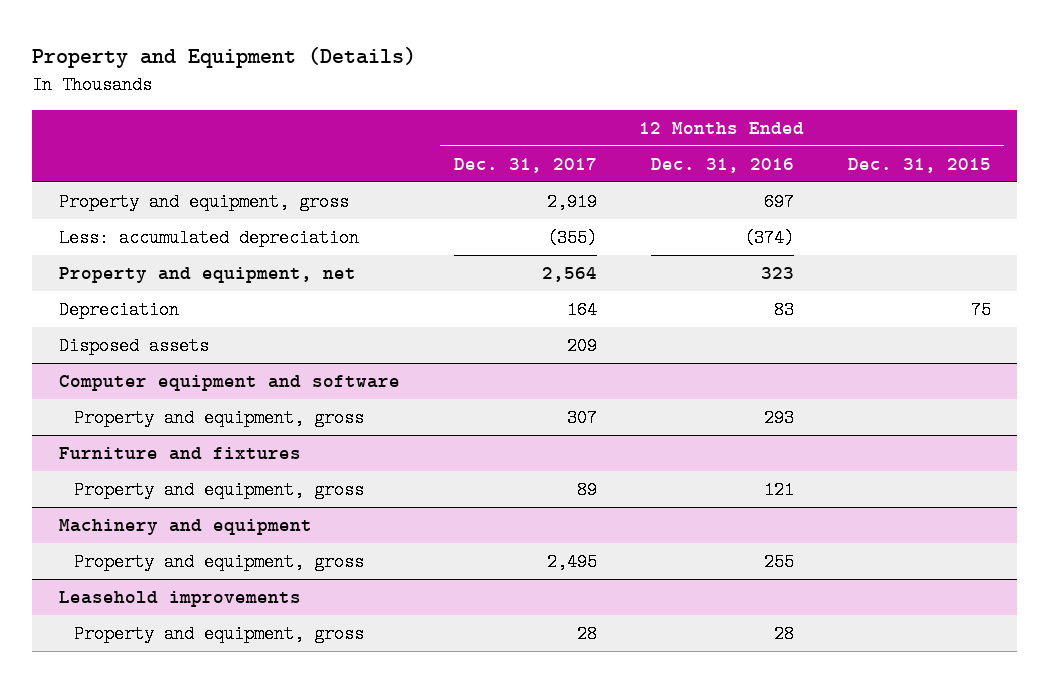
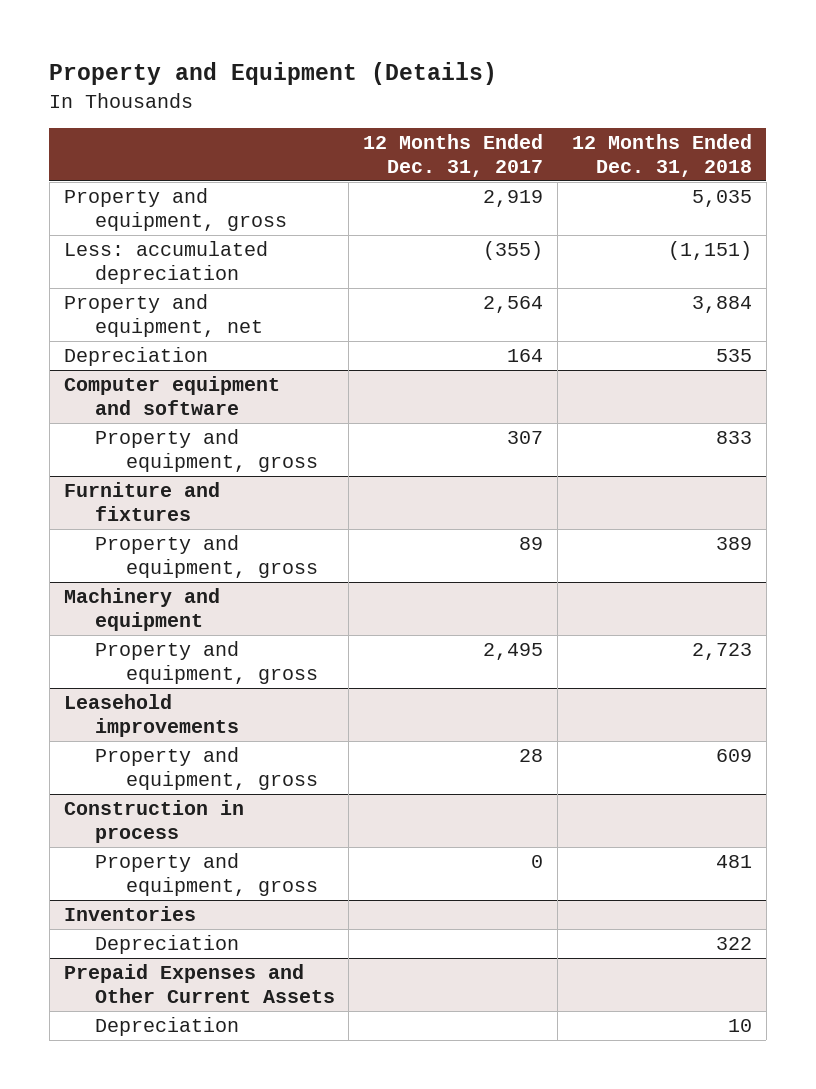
[650,157,794,173] Dec. 31, 2016 -> none
[847,157,991,173] Dec. 31, 2015 -> none
none -> [571,134,752,177] 12 Months Ended Dec. 31, 2018
[58,336,209,355] Disposed assets -> none
none -> [63,800,244,843] Construction in process
none -> [94,853,318,896] Property and equipment, gross
none -> [63,906,196,922] Inventories
none -> [94,935,239,955] Depreciation
none -> [63,964,335,1003] Prepaid Expenses and Other Current Assets
none -> [94,1017,239,1037] Depreciation

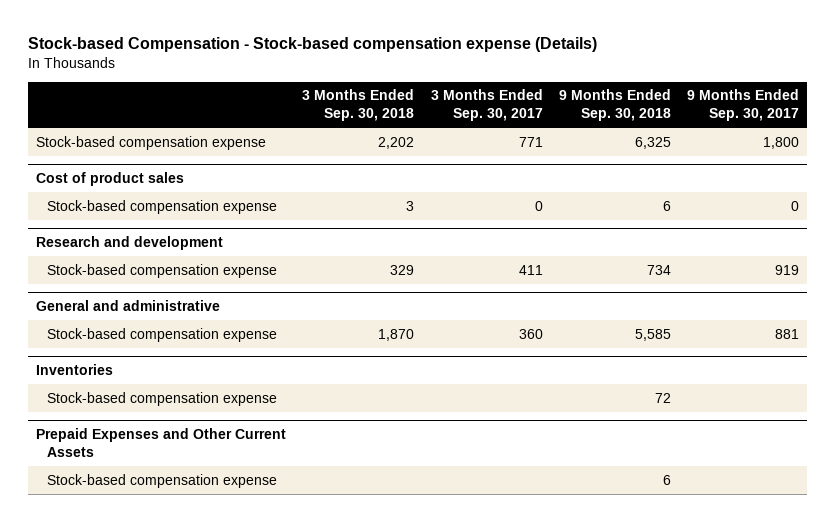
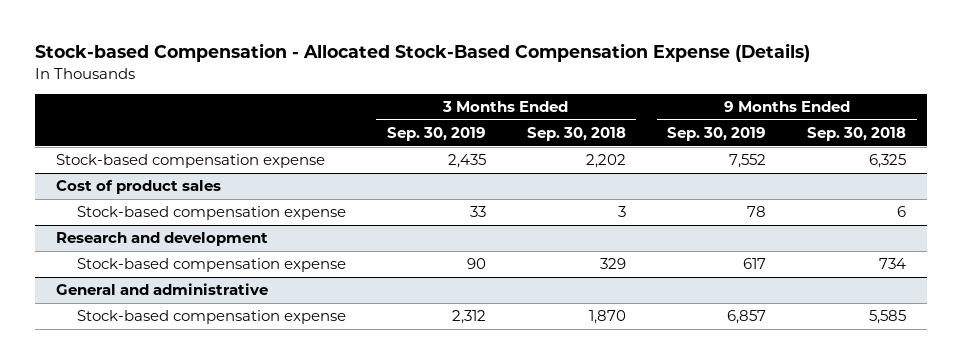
[27,37,597,53] Stock-based Compensation - Stock-based compensation expense (Details) -> [34,43,810,63] Stock-based Compensation - Allocated Stock-Based Compensation Expense (Details)
[430,89,543,122] 3 Months Ended Sep. 30, 2017 -> none
[687,89,800,122] 9 Months Ended Sep. 30, 2017 -> none
none -> [386,127,486,142] Sep. 30, 2019
none -> [667,127,767,142] Sep. 30, 2019
[36,364,114,376] Inventories -> none
[47,391,278,406] Stock-based compensation expense -> none
[36,428,287,458] Prepaid Expenses and Other Current Assets -> none
[47,473,278,488] Stock-based compensation expense -> none

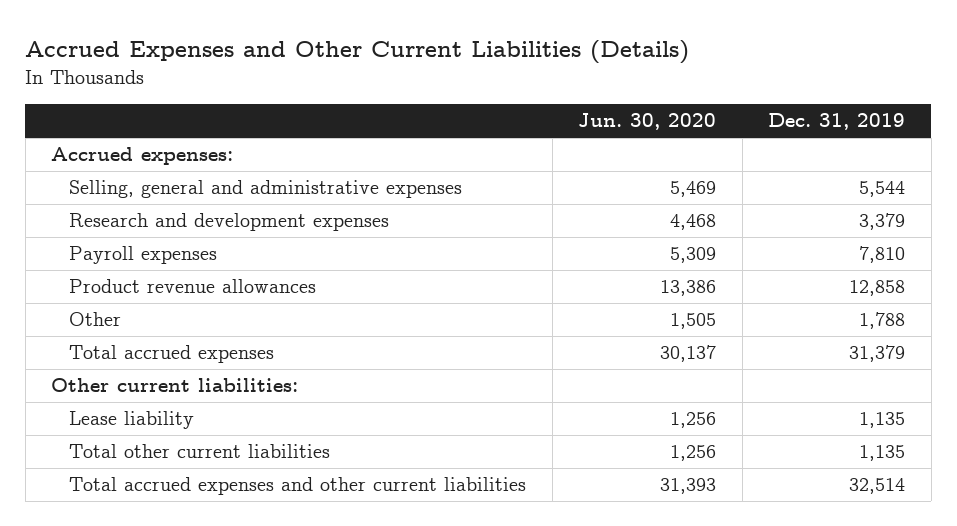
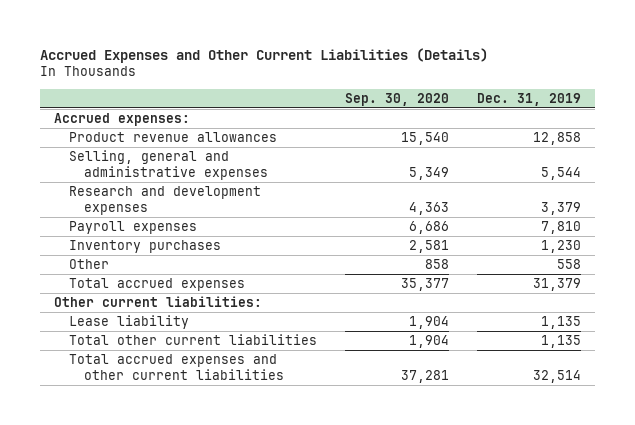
[578,113,717,131] Jun. 30, 2020 -> none
none -> [345,92,450,106] Sep. 30, 2020
[69,279,317,294] Product revenue allowances -> [69,132,278,143] Product revenue allowances
none -> [69,240,222,254] Inventory purchases
[859,312,906,330] 1,788 -> [556,259,581,270] 558

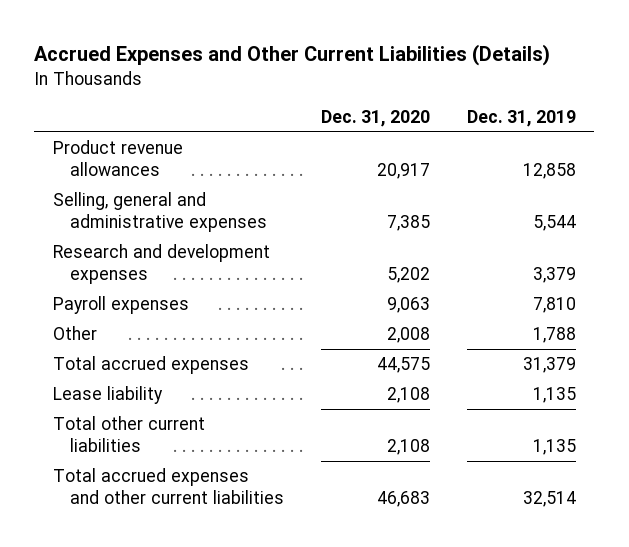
[345,92,450,106] Sep. 30, 2020 -> none
none -> [321,110,431,128] Dec. 31, 2020
[54,113,191,127] Accrued expenses: -> none
[69,240,222,254] Inventory purchases -> none
[556,259,581,270] 558 -> [533,326,577,343] 1,788
[54,296,263,308] Other current liabilities: -> none

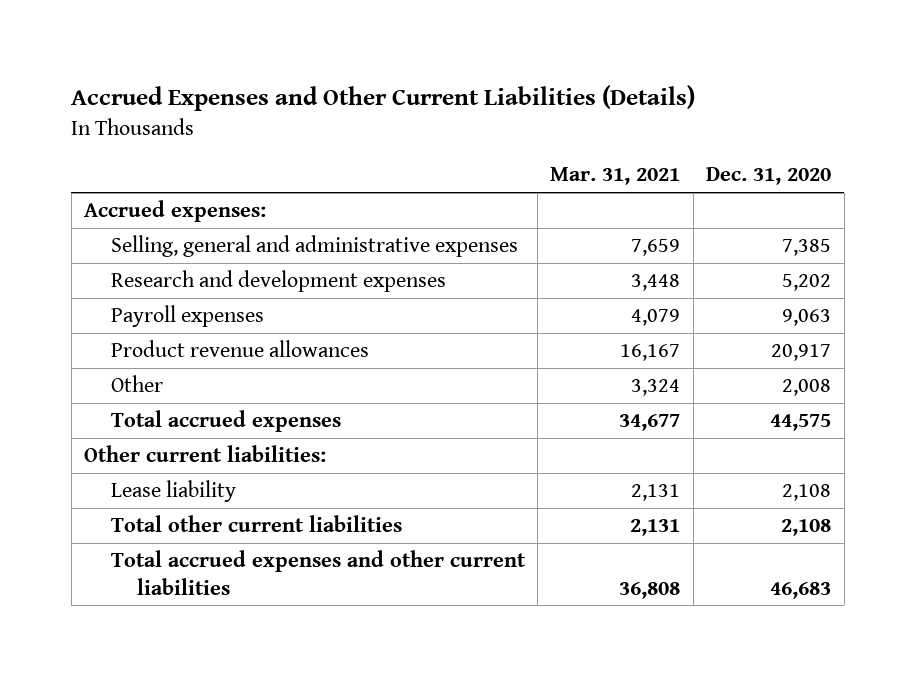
[467,110,577,128] Dec. 31, 2019 -> none
none -> [550,167,681,186] Mar. 31, 2021
none -> [84,200,267,223] Accrued expenses:
[52,139,183,176] Product revenue allowances -> [110,340,369,358] Product revenue allowances
none -> [84,445,327,463] Other current liabilities:

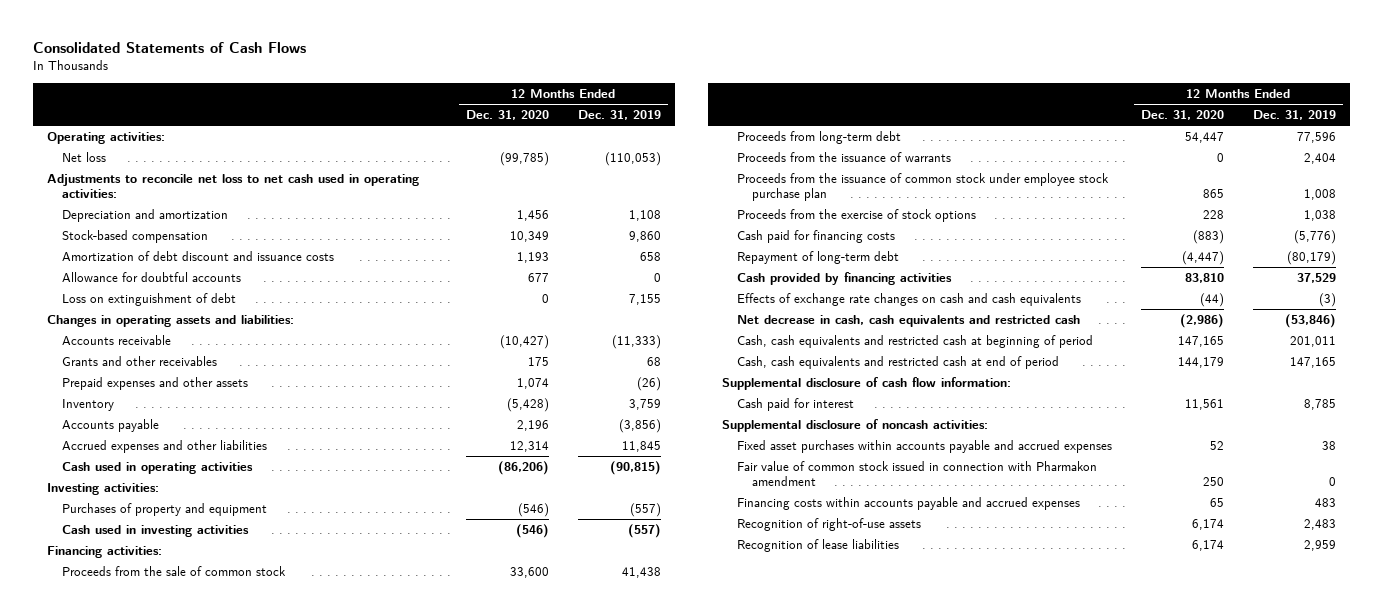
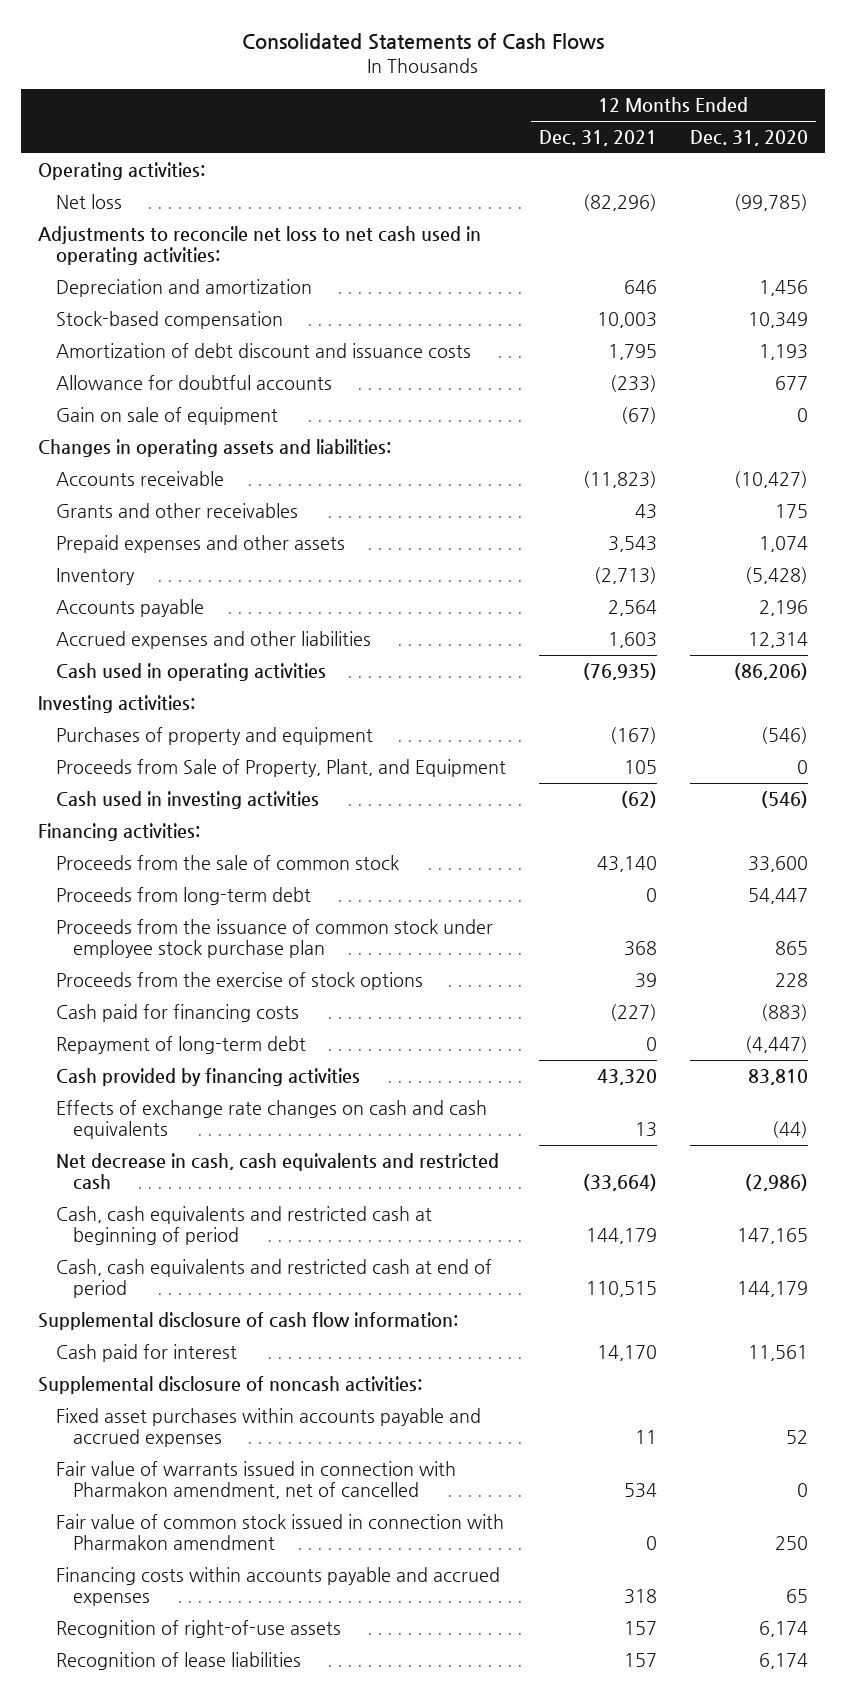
[577,110,661,121] Dec. 31, 2019 -> none
none -> [538,130,657,147] Dec. 31, 2021
[61,292,236,306] Loss on extinguishment of debt -> none
none -> [55,406,278,425] Gain on sale of equipment
none -> [55,758,506,777] Proceeds from Sale of Property, Plant, and Equipment
[737,151,952,162] Proceeds from the issuance of warrants -> none
none -> [55,1460,456,1499] Fair value of warrants issued in connection with Pharmakon amendment, net of cancelled

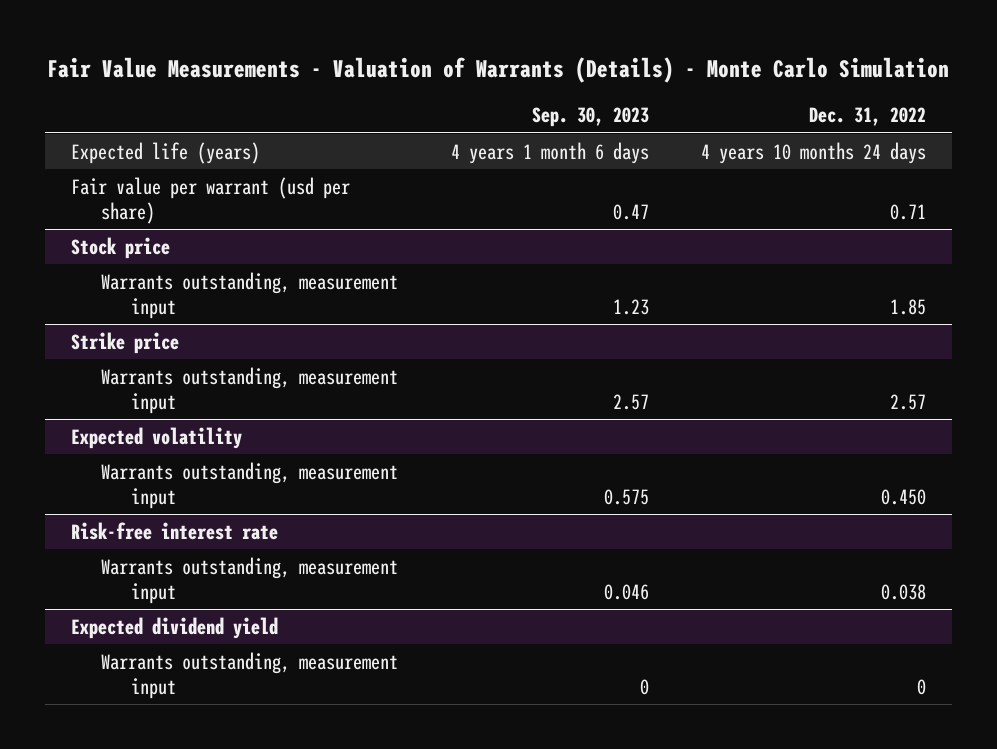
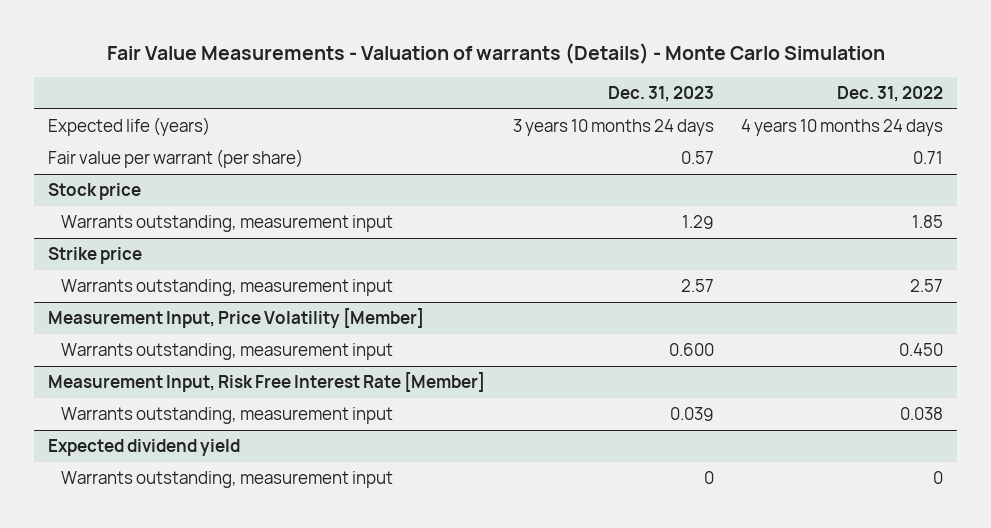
[47,56,950,83] Fair Value Measurements - Valuation of Warrants (Details) - Monte Carlo Simulation -> [106,43,885,65] Fair Value Measurements - Valuation of warrants (Details) - Monte Carlo Simulation
[531,107,649,128] Sep. 30, 2023 -> none
none -> [607,86,714,103] Dec. 31, 2023
[70,176,350,225] Fair value per warrant (usd per share) -> [47,149,303,169] Fair value per warrant (per share)
[70,426,242,449] Expected volatility -> [47,308,424,329] Measurement Input, Price Volatility [Member]
[70,521,278,540] Risk-free interest rate -> [47,372,485,393] Measurement Input, Risk Free Interest Rate [Member]

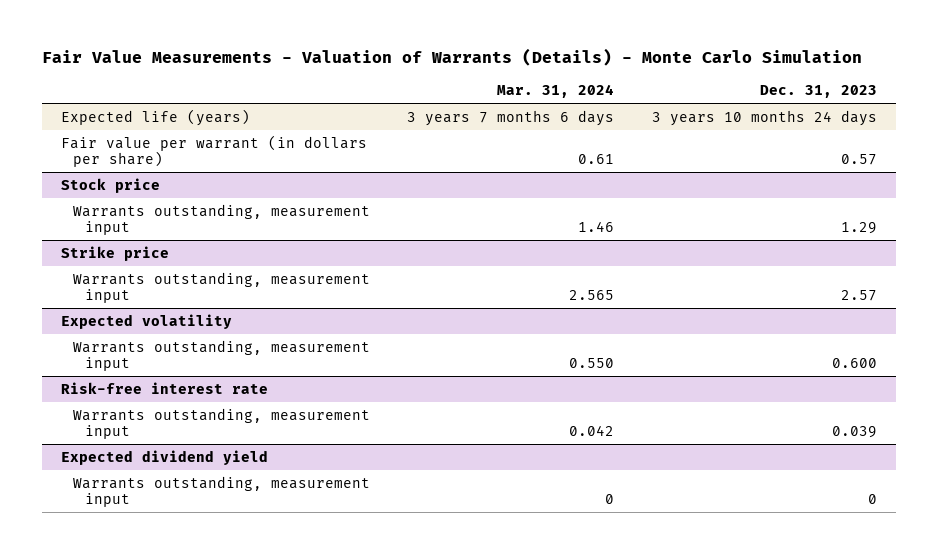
[106,43,885,65] Fair Value Measurements - Valuation of warrants (Details) - Monte Carlo Simulation -> [41,48,862,67] Fair Value Measurements - Valuation of Warrants (Details) - Monte Carlo Simulation
[837,86,944,103] Dec. 31, 2022 -> none
none -> [497,84,615,99] Mar. 31, 2024
[47,149,303,169] Fair value per warrant (per share) -> [60,134,367,168] Fair value per warrant (in dollars per share)
[47,308,424,329] Measurement Input, Price Volatility [Member] -> [60,313,232,329] Expected volatility
[47,372,485,393] Measurement Input, Risk Free Interest Rate [Member] -> [60,381,268,394] Risk-free interest rate

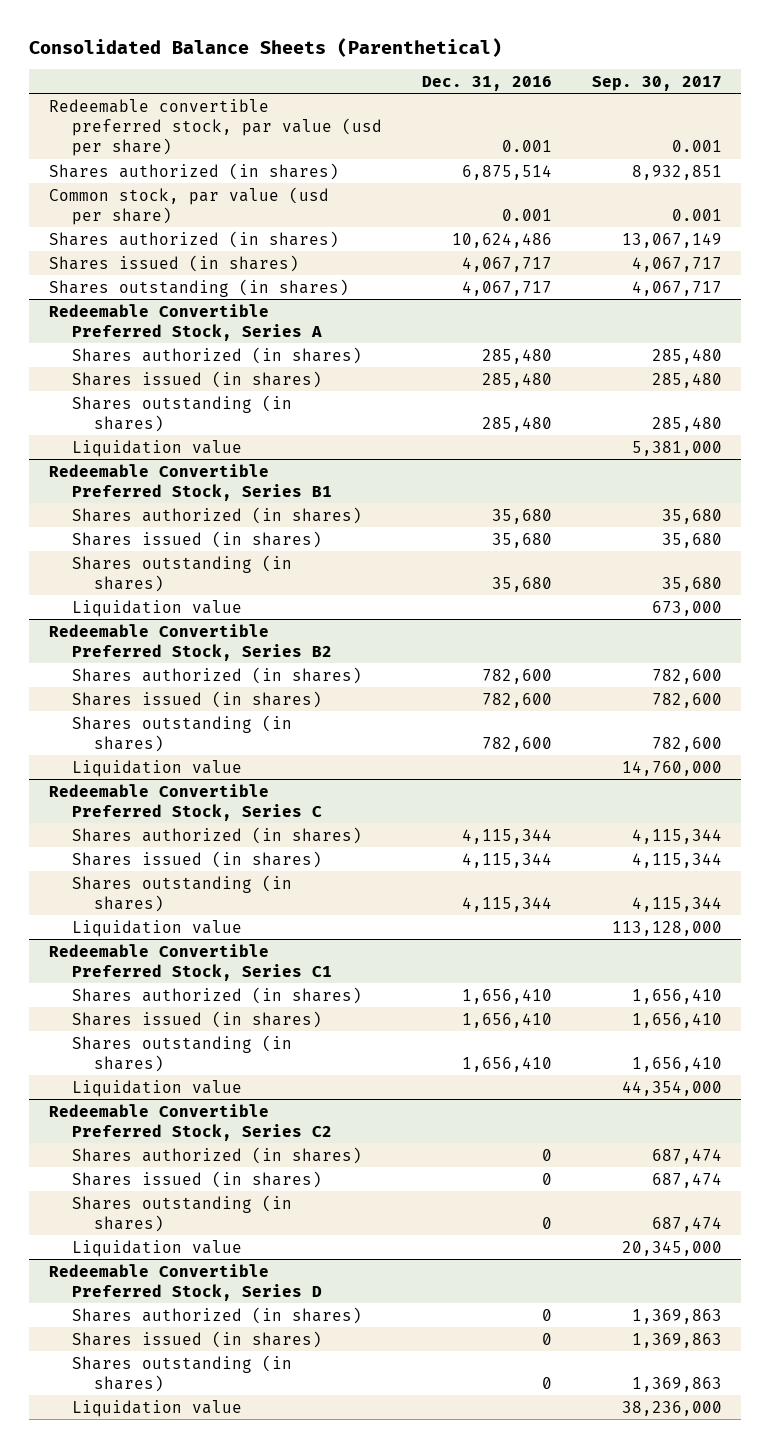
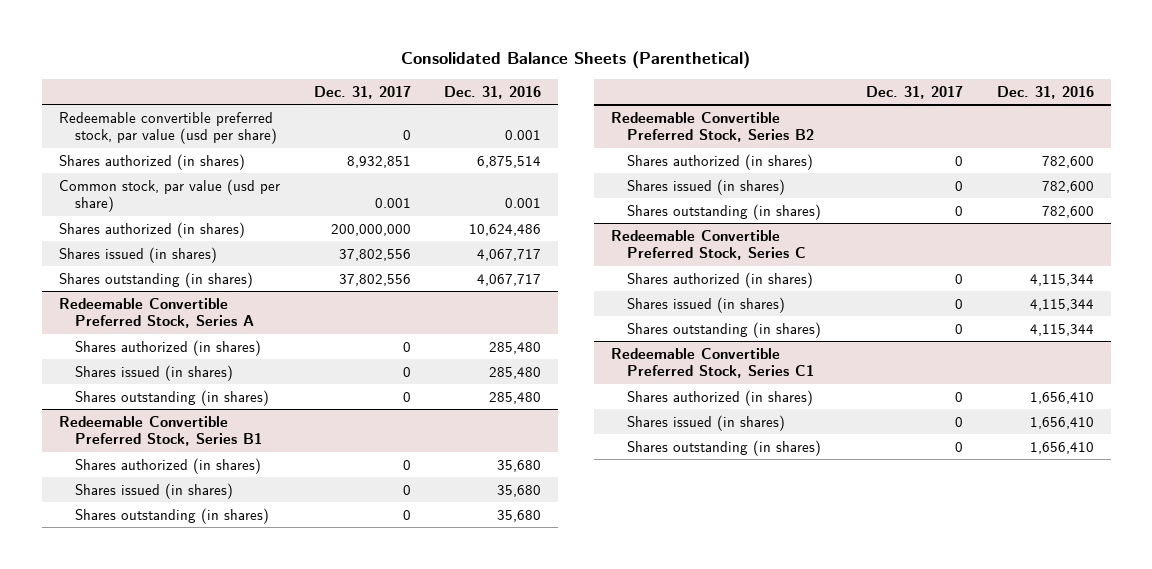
[591,75,722,91] Sep. 30, 2017 -> none
none -> [313,85,411,99] Dec. 31, 2017
[71,439,242,457] Liquidation value -> none
[71,599,242,617] Liquidation value -> none
[71,759,242,777] Liquidation value -> none
[71,919,242,937] Liquidation value -> none
[71,1079,242,1097] Liquidation value -> none
[49,1103,332,1141] Redeemable Convertible Preferred Stock, Series C2 -> none
[71,1146,362,1164] Shares authorized (in shares) -> none
[71,1170,322,1188] Shares issued (in shares) -> none
[71,1194,292,1232] Shares outstanding (in shares) -> none
[71,1239,242,1257] Liquidation value -> none
[49,1263,322,1301] Redeemable Convertible Preferred Stock, Series D -> none
[71,1306,362,1324] Shares authorized (in shares) -> none
[71,1330,322,1348] Shares issued (in shares) -> none
[71,1354,292,1392] Shares outstanding (in shares) -> none
[71,1399,242,1417] Liquidation value -> none

